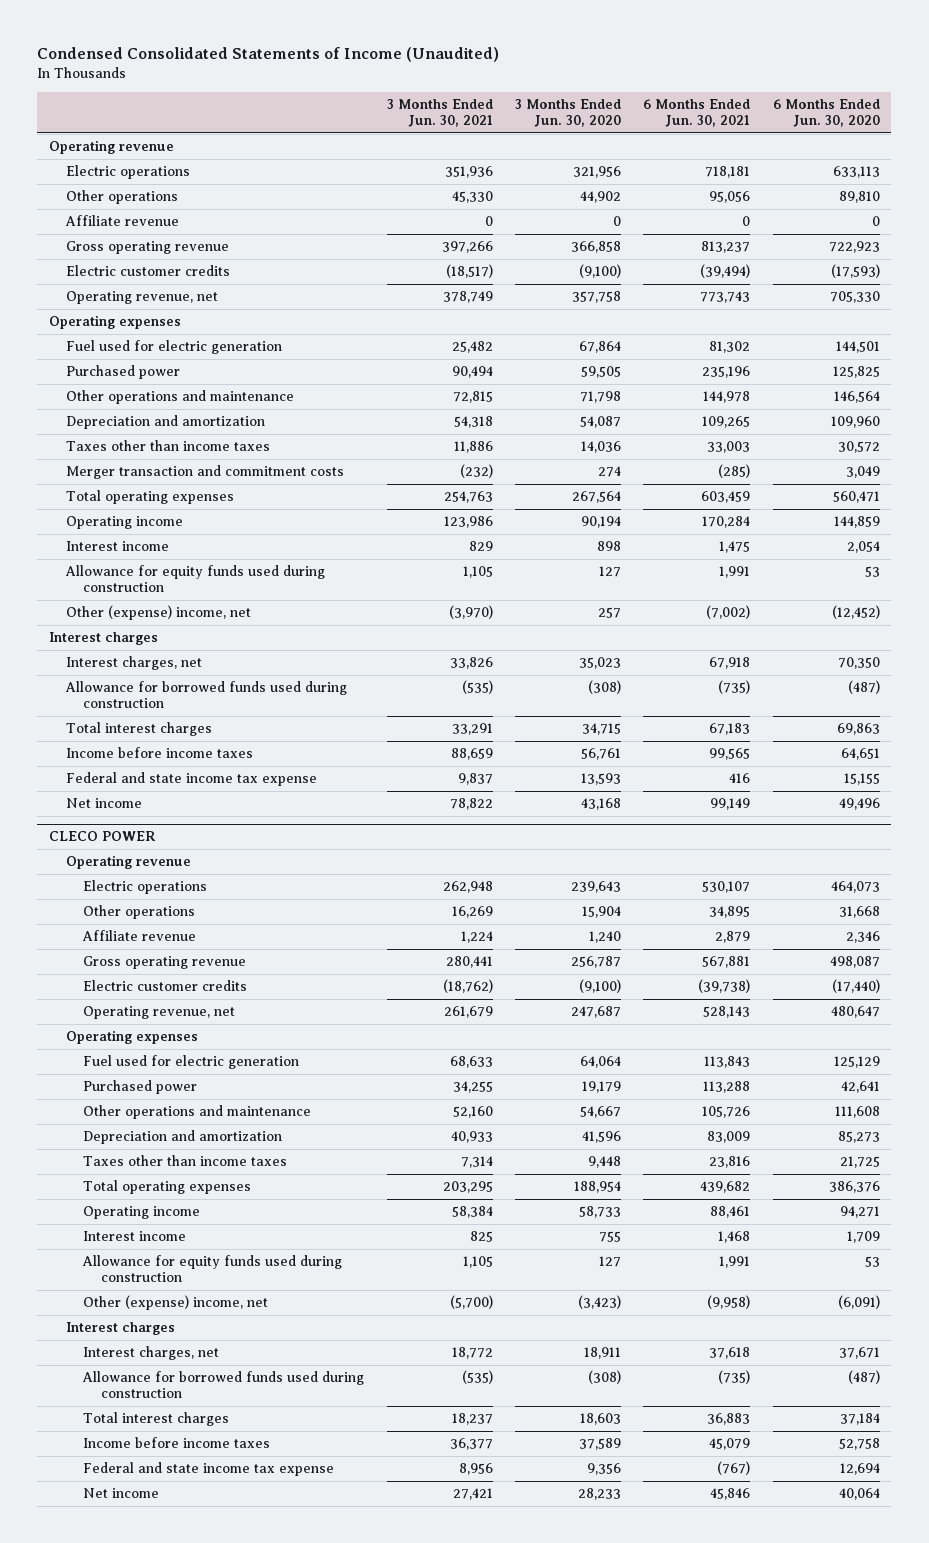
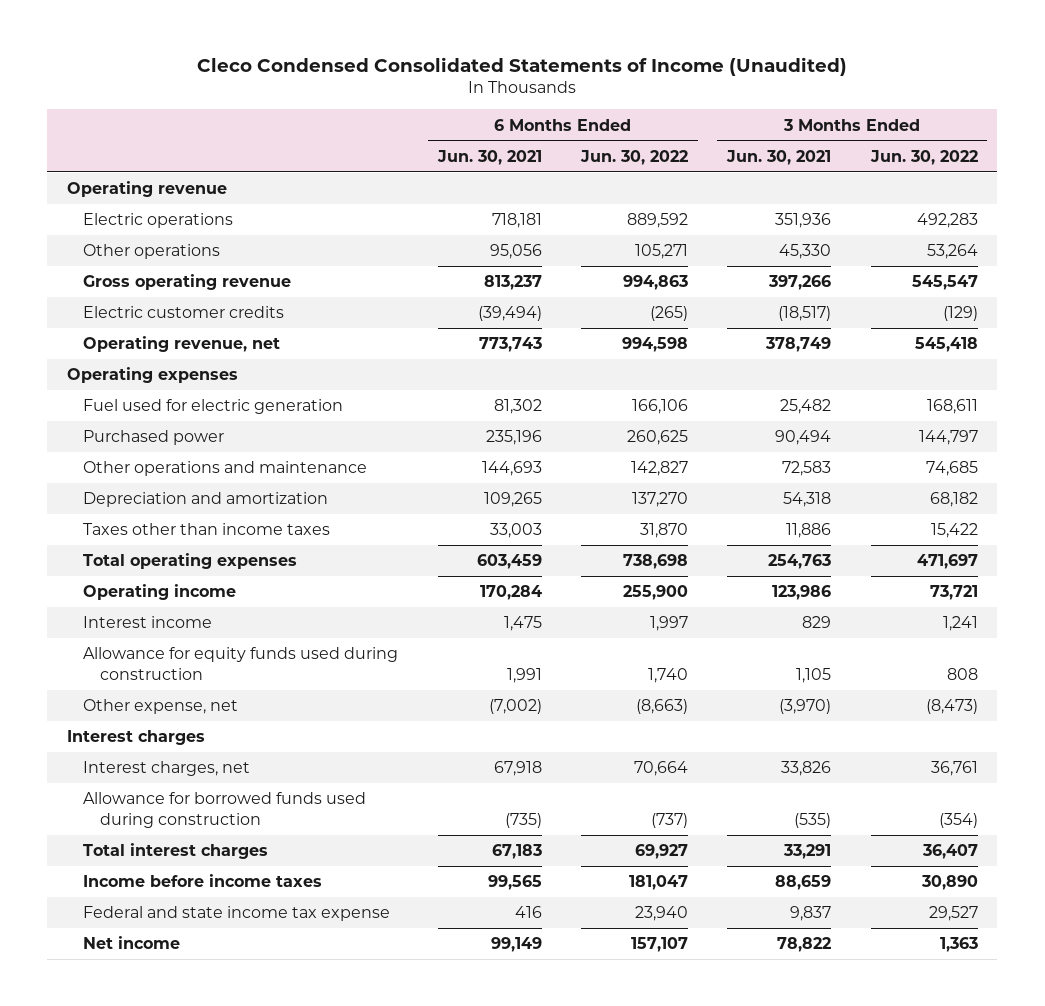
[37,47,500,63] Condensed Consolidated Statements of Income (Unaudited) -> [197,57,848,77] Cleco Condensed Consolidated Statements of Income (Unaudited)
[515,99,622,128] 3 Months Ended Jun. 30, 2020 -> none
[772,99,880,128] 6 Months Ended Jun. 30, 2020 -> none
none -> [580,149,689,165] Jun. 30, 2022
none -> [869,149,978,165] Jun. 30, 2022
[64,215,179,227] Affiliate revenue -> none
[452,391,493,404] 72,815 -> [782,461,832,477] 72,583
[703,391,751,404] 144,978 -> [481,461,542,477] 144,693
[65,465,344,480] Merger transaction and commitment costs -> none
[65,605,251,621] Other (expense) income, net -> [83,699,239,715] Other expense, net
[48,831,156,842] CLECO POWER -> none
[65,855,191,870] Operating revenue -> none
[83,880,208,895] Electric operations -> none
[83,905,196,920] Other operations -> none
[82,930,197,942] Affiliate revenue -> none
[83,956,247,970] Gross operating revenue -> none
[83,980,248,992] Electric customer credits -> none
[83,1006,236,1020] Operating revenue, net -> none
[65,1030,198,1045] Operating expenses -> none
[83,1055,300,1070] Fuel used for electric generation -> none
[83,1080,198,1095] Purchased power -> none
[83,1105,312,1120] Other operations and maintenance -> none
[83,1130,283,1145] Depreciation and amortization -> none
[83,1155,288,1167] Taxes other than income taxes -> none
[83,1180,252,1195] Total operating expenses -> none
[83,1206,201,1220] Operating income -> none
[83,1231,187,1242] Interest income -> none
[82,1255,343,1283] Allowance for equity funds used during construction -> none
[83,1295,269,1311] Other (expense) income, net -> none
[65,1322,175,1336] Interest charges -> none
[83,1346,220,1361] Interest charges, net -> none
[82,1371,365,1399] Allowance for borrowed funds used during construction -> none
[83,1412,230,1427] Total interest charges -> none
[83,1437,271,1449] Income before income taxes -> none
[83,1462,335,1477] Federal and state income tax expense -> none
[83,1488,160,1499] Net income -> none

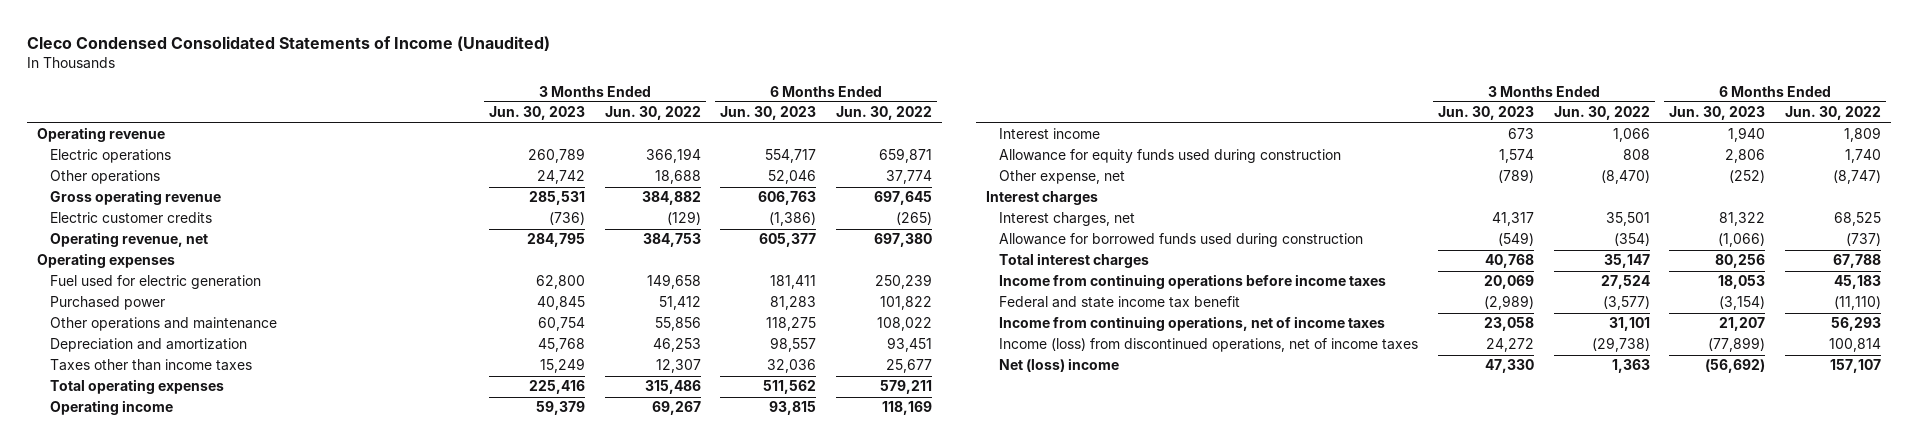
[436,149,542,165] Jun. 30, 2021 -> none
[726,149,832,165] Jun. 30, 2021 -> none
none -> [488,106,585,121] Jun. 30, 2023
none -> [720,106,817,121] Jun. 30, 2023
[627,213,689,229] 889,592 -> [879,148,933,164] 659,871
[916,213,978,229] 492,283 -> [645,148,701,164] 366,194
[635,244,689,260] 105,271 -> [886,170,933,185] 37,774
[926,244,978,260] 53,264 -> [654,170,701,185] 18,688
[623,275,689,291] 994,863 -> [874,191,933,206] 697,645
[911,275,978,291] 545,547 -> [641,191,701,206] 384,882
[622,337,689,353] 994,598 -> [874,233,933,248] 697,380
[914,337,978,353] 545,418 -> [642,233,701,248] 384,753
[632,399,689,415] 166,106 -> [875,274,933,290] 250,239
[926,399,978,415] 168,611 -> [646,274,701,290] 149,658
[627,430,689,446] 260,625 -> [880,296,933,311] 101,822
[918,430,978,446] 144,797 -> [658,296,701,311] 51,412
[631,461,689,477] 142,827 -> [877,317,933,332] 108,022
[925,461,978,477] 74,685 -> [654,317,701,332] 55,856
[632,492,689,508] 137,270 -> [887,337,933,353] 93,451
[929,492,978,508] 68,182 -> [652,338,701,353] 46,253
[640,523,689,539] 31,870 -> [886,359,933,374] 25,677
[930,523,978,539] 15,422 -> [655,359,701,374] 12,307
[623,554,689,570] 738,698 -> [880,380,933,395] 579,211
[916,554,978,570] 471,697 -> [644,380,701,395] 315,486
[623,585,689,601] 255,900 -> [882,401,933,416] 118,169
[929,585,978,601] 73,721 -> [651,401,701,416] 69,267
[650,616,689,632] 1,997 -> [1844,127,1882,143] 1,809
[942,616,978,632] 1,241 -> [1612,128,1650,143] 1,066
[636,699,689,715] (8,663) -> [1833,170,1882,185] (8,747)
[925,699,978,715] (8,473) -> [1600,170,1650,185] (8,470)
[634,761,689,777] 70,664 -> [1834,212,1882,227] 68,525
[930,761,978,777] 36,761 -> [1605,212,1650,227] 35,501
[635,844,689,860] 69,927 -> [1833,254,1882,269] 67,788
[921,844,978,860] 36,407 -> [1603,254,1650,269] 35,147
[83,874,323,888] Income before income taxes -> [999,274,1387,290] Income from continuing operations before income taxes
[629,875,689,891] 181,047 -> [1834,275,1882,290] 45,183
[920,875,978,891] 30,890 -> [1600,275,1650,290] 27,524
[83,906,391,922] Federal and state income tax expense -> [999,296,1241,309] Federal and state income tax benefit
[635,906,689,922] 23,940 -> [1834,296,1882,311] (11,110)
[928,906,978,922] 29,527 -> [1602,296,1650,311] (3,577)
none -> [999,316,1386,332] Income from continuing operations, net of income taxes
none -> [999,338,1419,353] Income (loss) from discontinued operations, net of income taxes
[83,936,181,950] Net income -> [999,358,1120,373] Net (loss) income

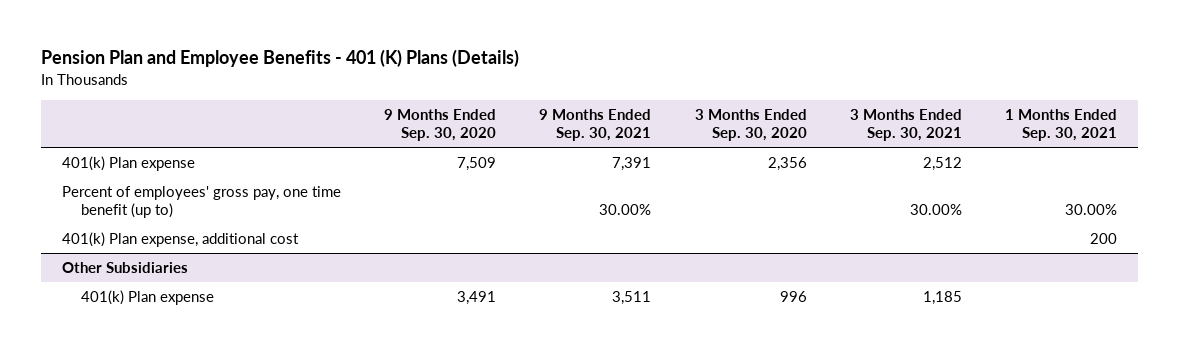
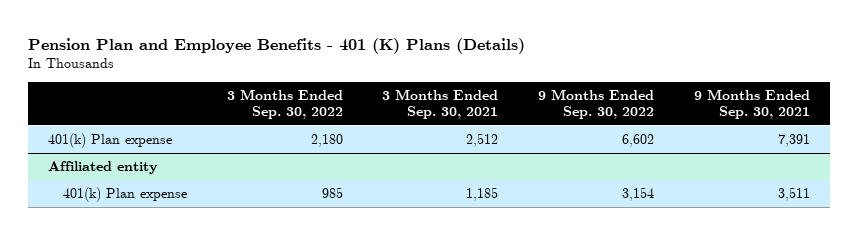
[384,109,497,142] 9 Months Ended Sep. 30, 2020 -> none
[694,109,807,142] 3 Months Ended Sep. 30, 2020 -> none
[1004,109,1117,142] 1 Months Ended Sep. 30, 2021 -> none
none -> [226,89,343,120] 3 Months Ended Sep. 30, 2022
none -> [538,89,655,120] 9 Months Ended Sep. 30, 2022
[62,185,342,219] Percent of employees' gross pay, one time benefit (up to) -> none
[62,231,300,247] 401(k) Plan expense, additional cost -> none
[62,261,189,273] Other Subsidiaries -> [48,161,159,175] Affiliated entity

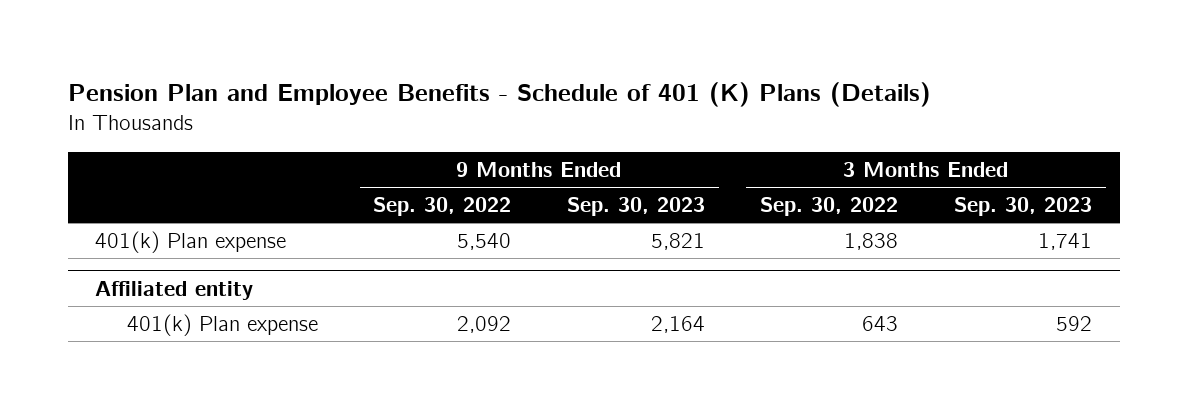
[28,37,526,54] Pension Plan and Employee Benefits - 401 (K) Plans (Details) -> [67,82,931,108] Pension Plan and Employee Benefits - Schedule of 401 (K) Plans (Details)
[382,89,499,120] 3 Months Ended Sep. 30, 2021 -> none
[694,89,811,120] 9 Months Ended Sep. 30, 2021 -> none
none -> [566,197,705,217] Sep. 30, 2023
none -> [953,197,1092,217] Sep. 30, 2023
[310,134,343,148] 2,180 -> [844,233,899,251] 1,838
[622,134,655,148] 6,602 -> [457,233,512,251] 5,540
[321,187,343,199] 985 -> [862,316,899,332] 643
[622,187,655,202] 3,154 -> [457,316,512,334] 2,092

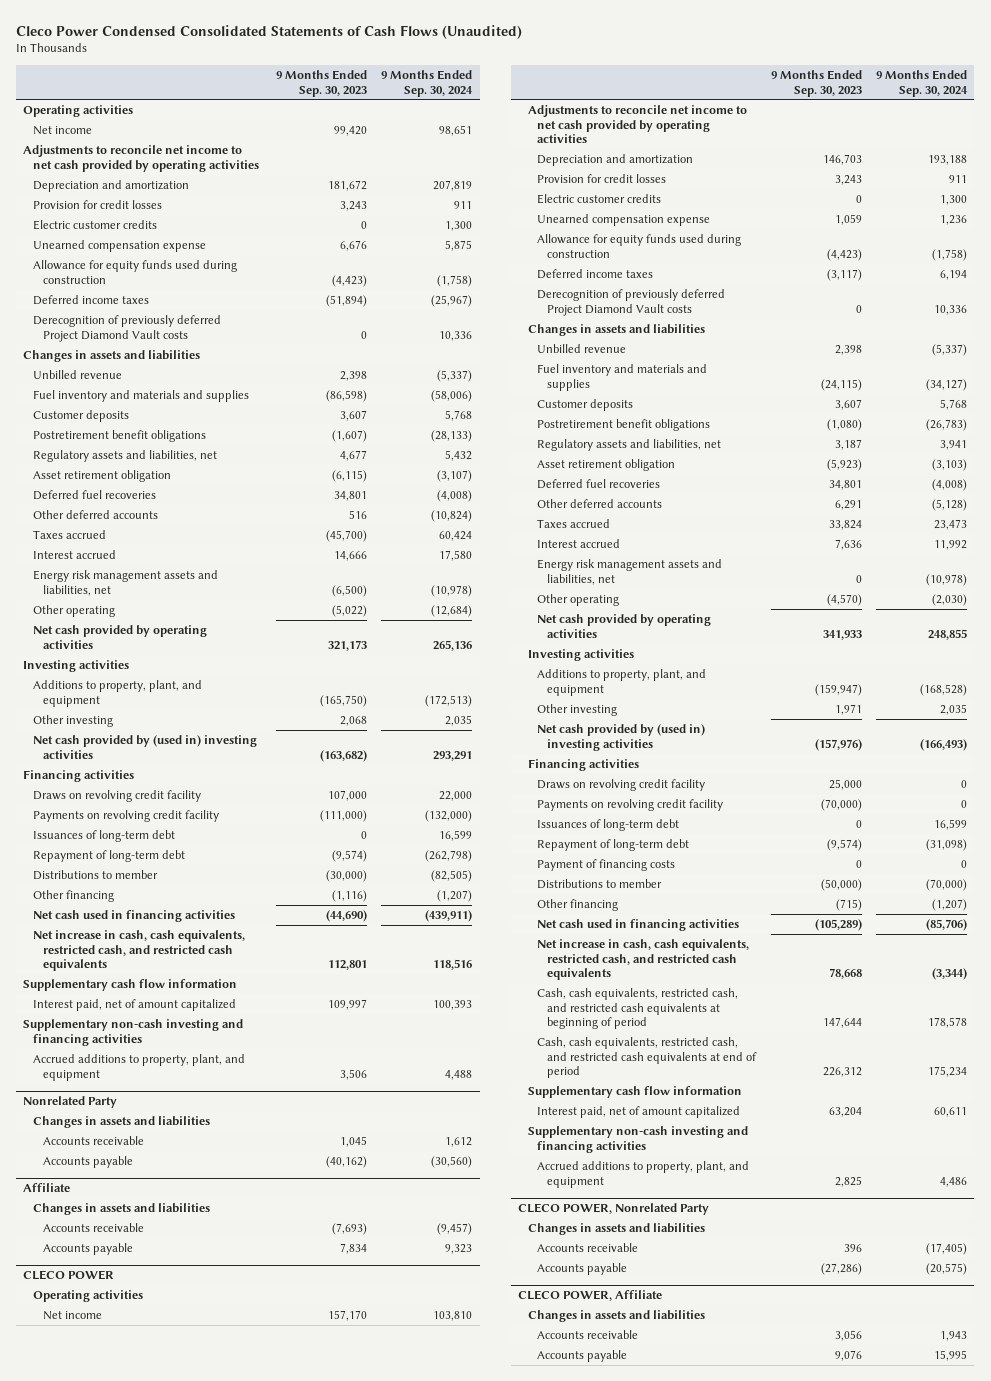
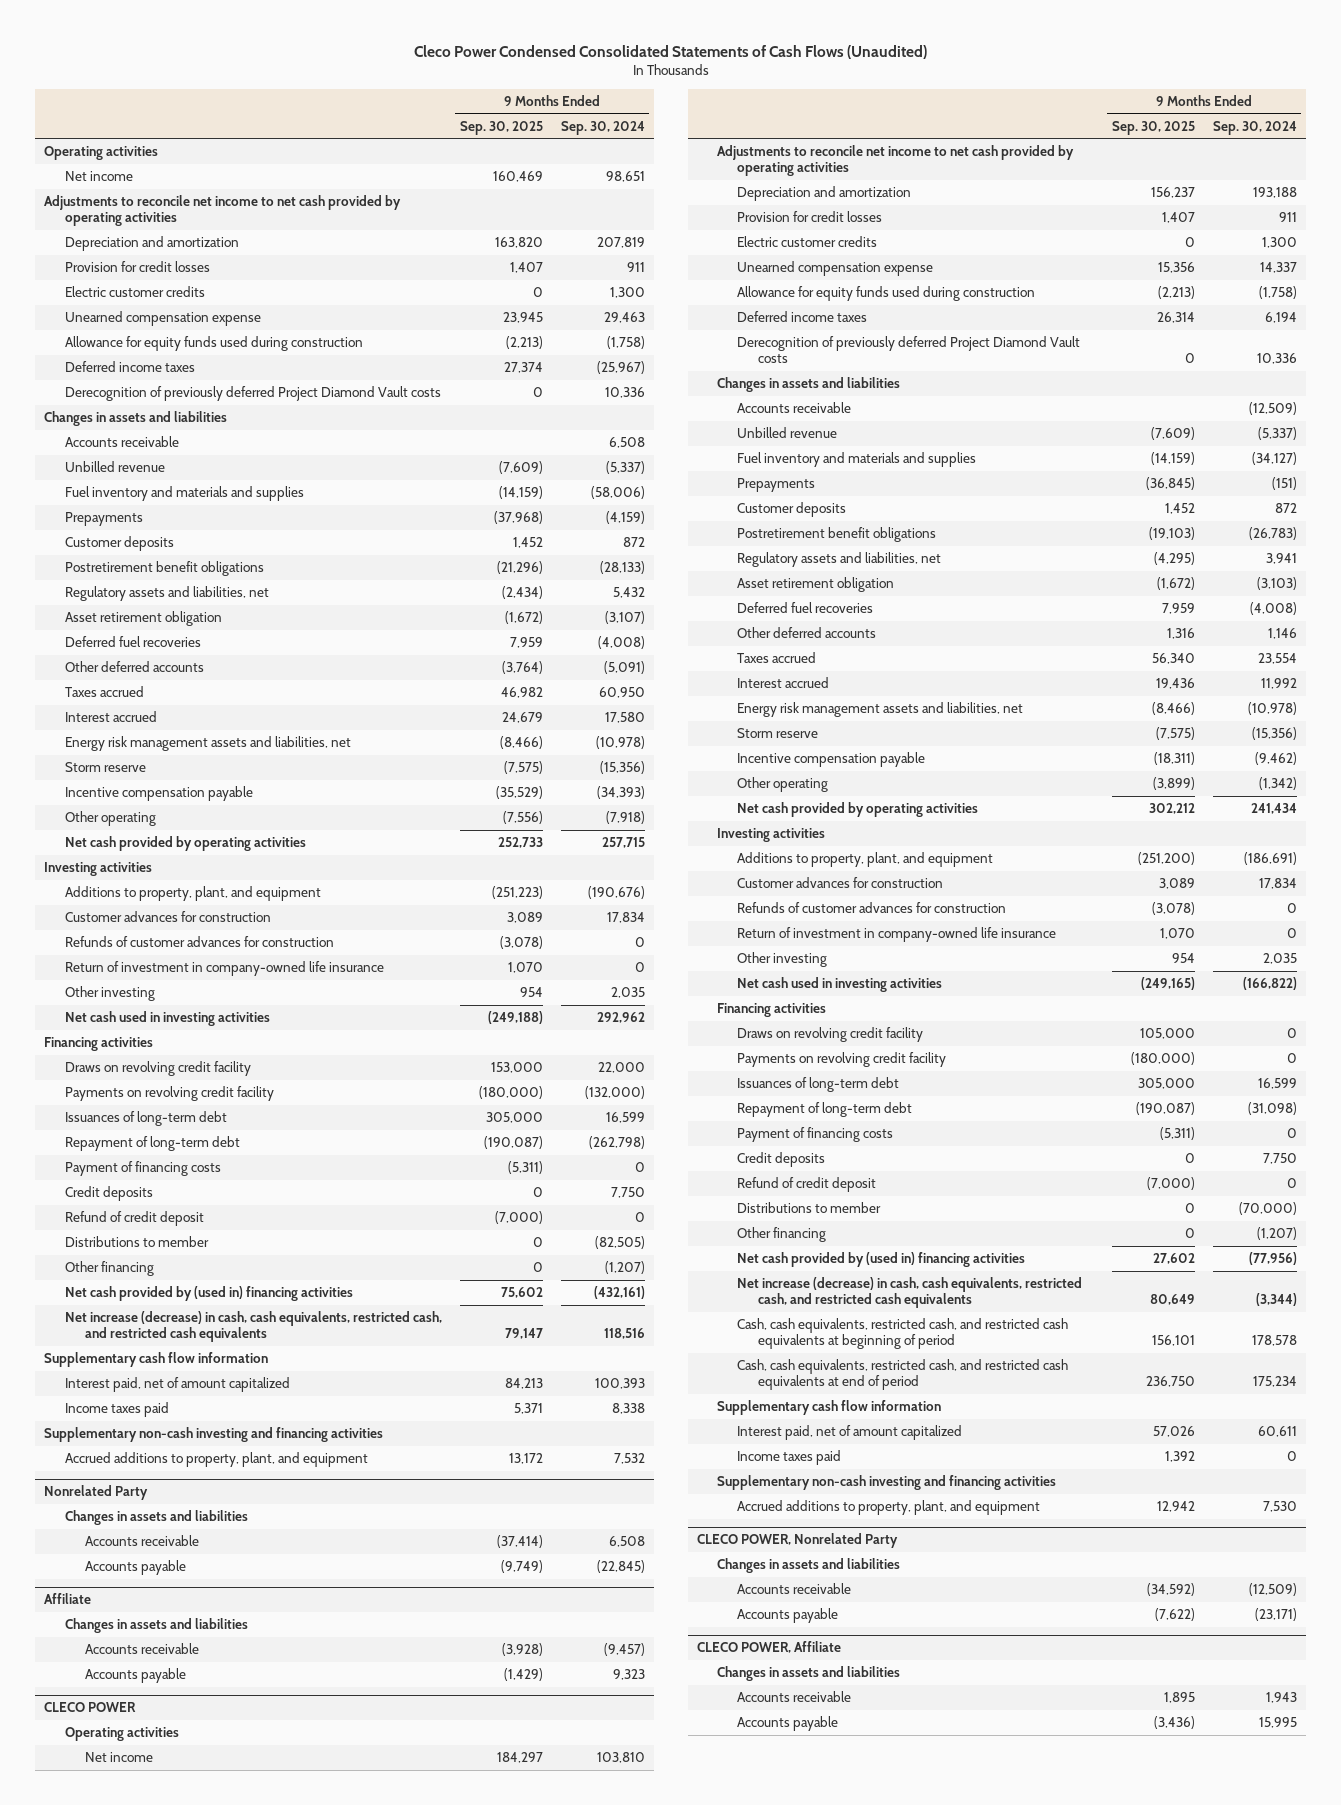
[275,69,367,97] 9 Months Ended Sep. 30, 2023 -> none
none -> [459,120,543,135] Sep. 30, 2025
[445,239,473,251] 5,875 -> [603,312,645,324] 29,463
none -> [64,436,179,448] Accounts receivable
none -> [64,512,143,527] Prepayments
[445,409,473,421] 5,768 -> [622,537,645,548] 872
[431,509,473,522] (10,824) -> [603,661,645,675] (5,091)
[439,530,473,541] 60,424 -> [598,687,645,699] 60,950
none -> [64,762,146,773] Storm reserve
none -> [64,786,253,802] Incentive compensation payable
[431,604,473,617] (12,684) -> [605,811,645,825] (7,918)
[433,639,473,651] 265,136 -> [601,837,645,849] 257,715
[425,694,473,707] (172,513) -> [587,886,645,900] (190,676)
none -> [64,911,271,923] Customer advances for construction
none -> [64,936,334,948] Refunds of customer advances for construction
none -> [64,961,384,977] Return of investment in company-owned life insurance
[33,734,258,759] Net cash provided by (used in) investing activities -> [64,1011,270,1027] Net cash used in investing activities
[433,750,473,761] 293,291 -> [596,1012,645,1024] 292,962
none -> [64,1161,221,1177] Payment of financing costs
none -> [64,1186,153,1202] Credit deposits
none -> [64,1211,204,1227] Refund of credit deposit
[33,909,236,922] Net cash used in financing activities -> [64,1286,353,1302] Net cash provided by (used in) financing activities
[425,909,473,922] (439,911) -> [593,1286,645,1300] (432,161)
[33,929,246,972] Net increase in cash, cash equivalents, restricted cash, and restricted cash equivalents -> [64,1311,442,1343] Net increase (decrease) in cash, cash equivalents, restricted cash, and restricted cash equivalents
none -> [64,1402,169,1418] Income taxes paid
[445,1069,473,1080] 4,488 -> [613,1453,645,1465] 7,532
[445,1136,473,1147] 1,612 -> [608,1536,645,1548] 6,508
[431,1155,473,1168] (30,560) -> [596,1560,645,1574] (22,845)
[940,214,968,225] 1,236 -> [1259,262,1297,274] 14,337
none -> [737,402,852,414] Accounts receivable
none -> [737,478,816,493] Prepayments
[940,398,968,410] 5,768 -> [1274,503,1297,514] 872
[932,498,968,511] (5,128) -> [1267,628,1297,640] 1,146
[934,518,968,530] 23,473 -> [1257,653,1297,665] 23,554
none -> [737,728,819,739] Storm reserve
none -> [737,752,926,768] Incentive compensation payable
[932,593,968,606] (2,030) -> [1258,777,1297,791] (1,342)
[928,628,968,640] 248,855 -> [1250,803,1297,815] 241,434
[920,683,968,696] (168,528) -> [1243,852,1297,866] (186,691)
none -> [737,877,944,889] Customer advances for construction
none -> [737,902,1007,914] Refunds of customer advances for construction
none -> [737,927,1057,943] Return of investment in company-owned life insurance
[537,723,706,751] Net cash provided by (used in) investing activities -> [737,977,943,993] Net cash used in investing activities
[920,738,968,751] (166,493) -> [1242,977,1297,991] (166,822)
none -> [737,1152,826,1168] Credit deposits
none -> [737,1177,877,1193] Refund of credit deposit
[537,918,740,931] Net cash used in financing activities -> [737,1252,1026,1268] Net cash provided by (used in) financing activities
[926,918,968,931] (85,706) -> [1248,1252,1297,1266] (77,956)
[537,938,750,981] Net increase in cash, cash equivalents, restricted cash, and restricted cash equivalents -> [737,1277,1083,1309] Net increase (decrease) in cash, cash equivalents, restricted cash, and restricted cash equivalents
none -> [737,1450,842,1466] Income taxes paid
[940,1176,968,1187] 4,486 -> [1262,1501,1297,1513] 7,530
[926,1242,968,1255] (17,405) -> [1248,1583,1297,1597] (12,509)
[926,1262,968,1275] (20,575) -> [1254,1608,1297,1622] (23,171)

